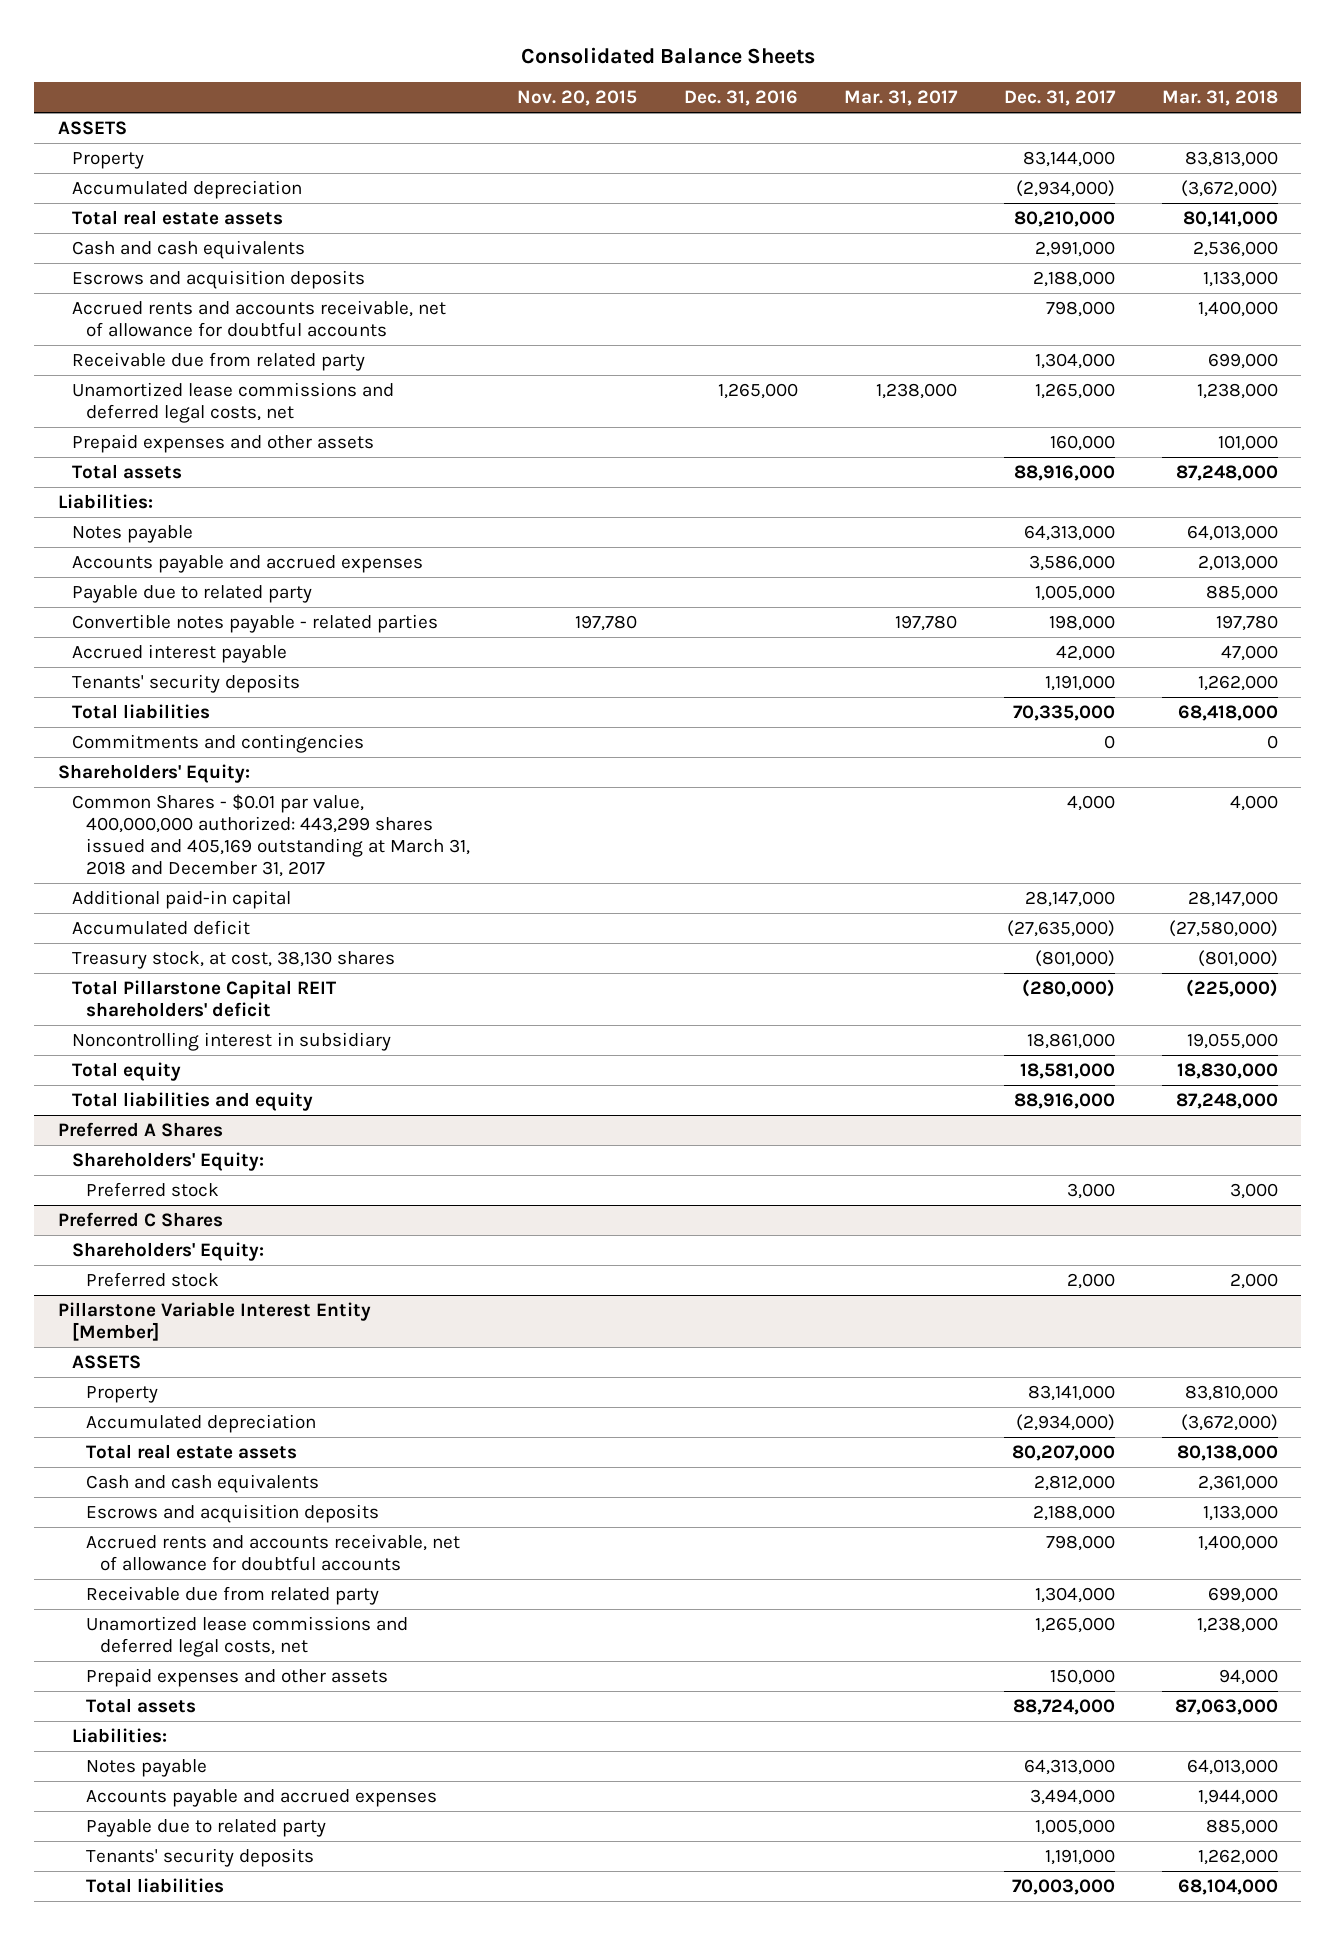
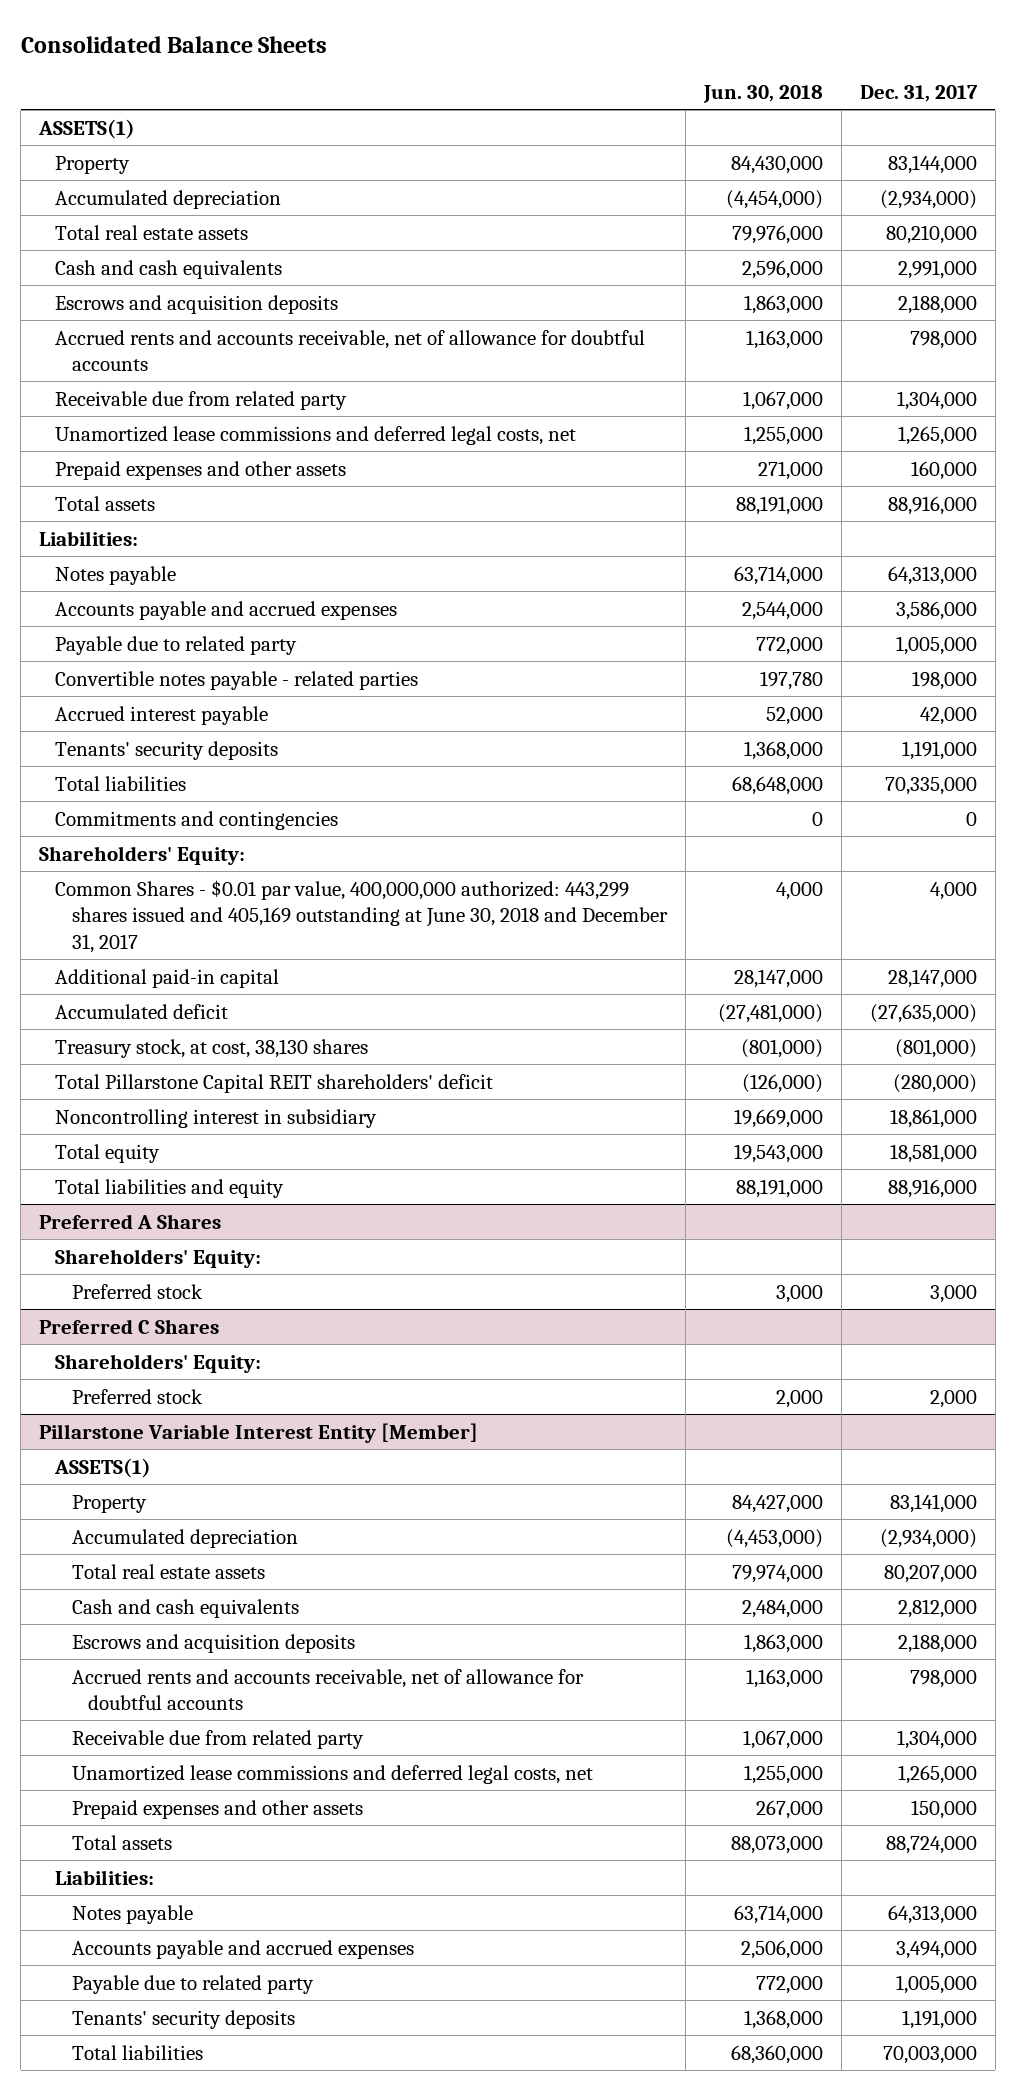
[516,89,637,106] Nov. 20, 2015 -> none
[683,89,798,106] Dec. 31, 2016 -> none
[844,89,959,106] Mar. 31, 2017 -> none
[1162,89,1279,106] Mar. 31, 2018 -> none
none -> [702,84,823,103] Jun. 30, 2018
[57,120,127,135] ASSETS -> [38,118,136,139] ASSETS(1)
[71,793,470,878] Common Shares - $0.01 par value, 400,000,000 authorized: 443,299 shares issued and 405,169 outstanding at March 31, 2018 and December 31, 2017 -> [55,879,668,953] Common Shares - $0.01 par value, 400,000,000 authorized: 443,299 shares issued and 405,169 outstanding at June 30, 2018 and December 31, 2017
[71,1354,141,1369] ASSETS -> [54,1457,152,1478] ASSETS(1)

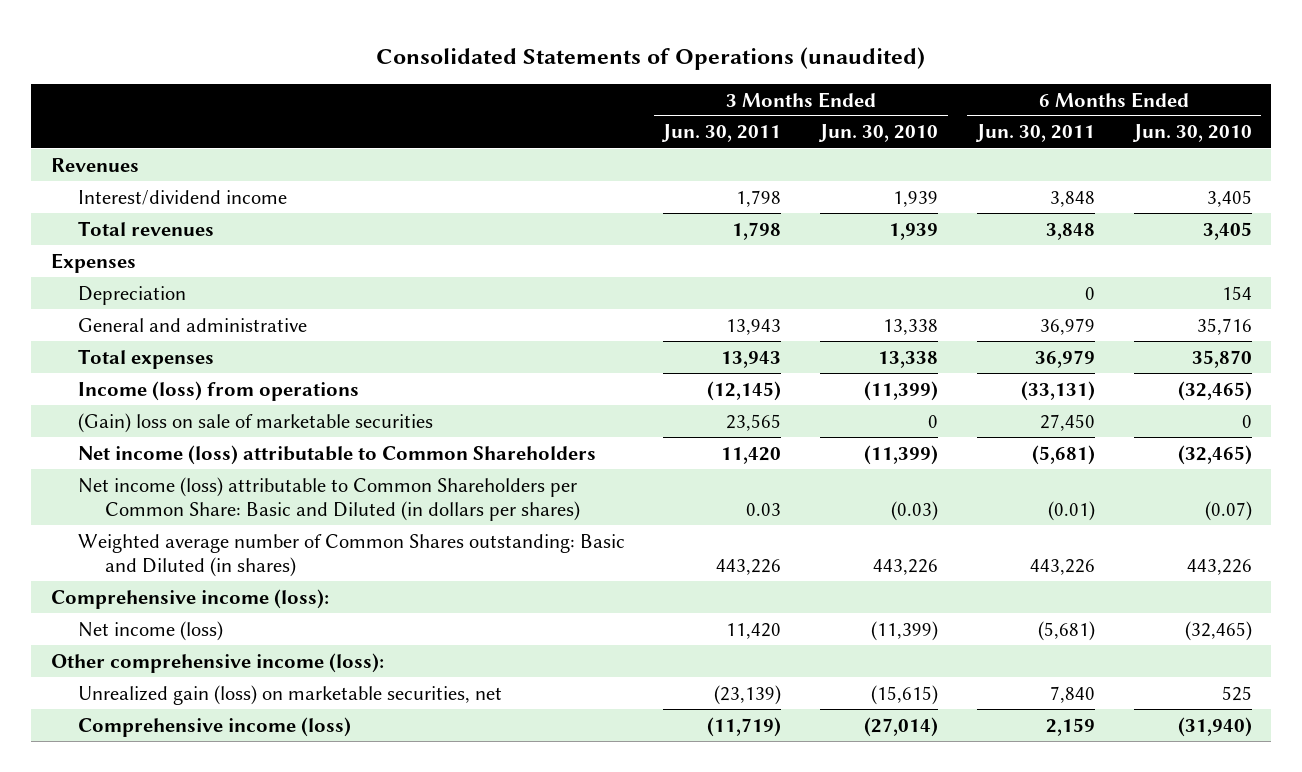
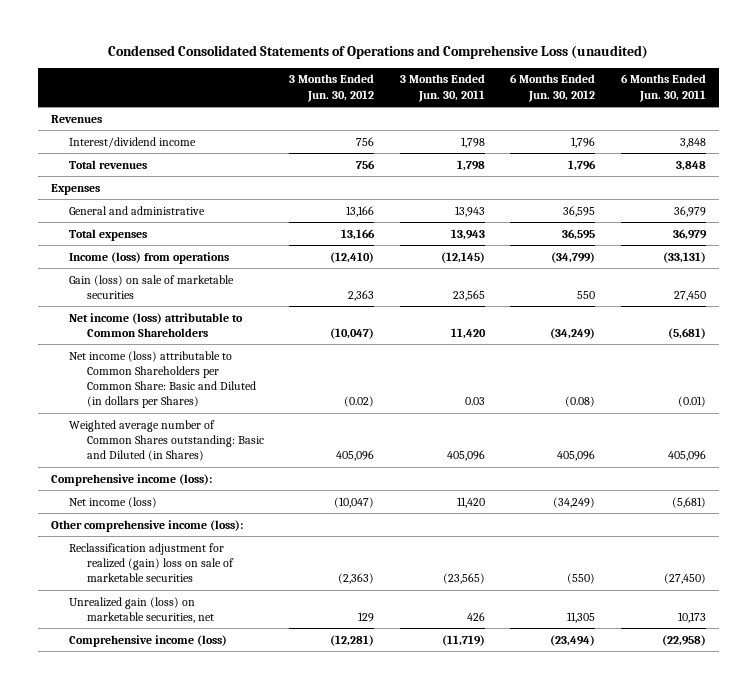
[376,46,926,70] Consolidated Statements of Operations (unaudited) -> [108,45,649,60] Condensed Consolidated Statements of Operations and Comprehensive Loss (unaudited)
[818,124,939,143] Jun. 30, 2010 -> none
[1131,124,1252,143] Jun. 30, 2010 -> none
none -> [289,74,375,102] 3 Months Ended Jun. 30, 2012
none -> [510,74,596,102] 6 Months Ended Jun. 30, 2012
[77,285,186,305] Depreciation -> none
[77,412,433,433] (Gain) loss on sale of marketable securities -> [68,274,234,299] Gain (loss) on sale of marketable securities
[77,476,580,521] Net income (loss) attributable to Common Shareholders per Common Share: Basic and Diluted (in dollars per shares) -> [68,350,256,409] Net income (loss) attributable to Common Shareholders per Common Share: Basic and Diluted (in dollars per Shares)
[77,533,625,577] Weighted average number of Common Shares outstanding: Basic and Diluted (in shares) -> [68,419,264,461] Weighted average number of Common Shares outstanding: Basic and Diluted (in Shares)
[716,558,782,575] 443,226 -> [446,449,485,461] 405,096
[1029,558,1095,575] 443,226 -> [667,449,706,461] 405,096
none -> [68,542,234,582] Reclassification adjustment for realized (gain) loss on sale of marketable securities
[714,684,782,705] (23,139) -> [466,611,485,621] 426
[1049,685,1095,703] 7,840 -> [677,611,706,623] 10,173
[1045,717,1095,736] 2,159 -> [661,634,706,646] (22,958)

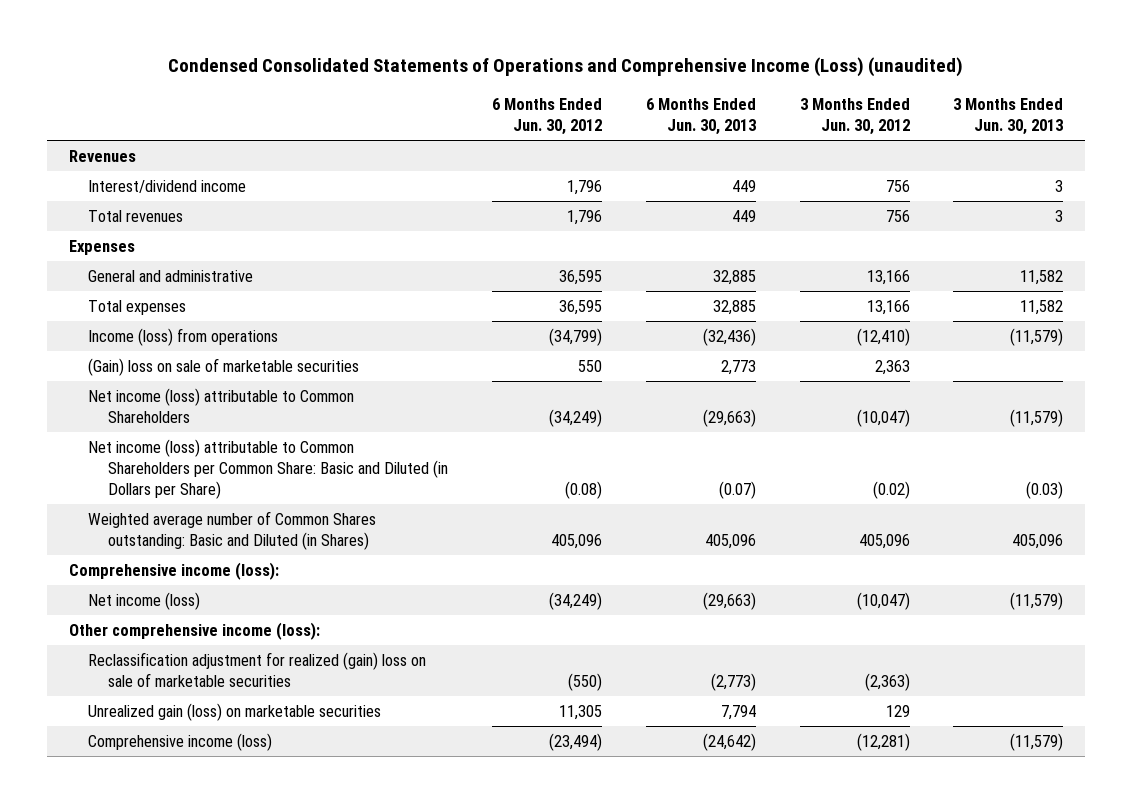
[108,45,649,60] Condensed Consolidated Statements of Operations and Comprehensive Loss (unaudited) -> [167,57,963,78] Condensed Consolidated Statements of Operations and Comprehensive Income (Loss) (unaudited)
[399,74,485,102] 3 Months Ended Jun. 30, 2011 -> none
[620,74,706,102] 6 Months Ended Jun. 30, 2011 -> none
none -> [645,97,756,135] 6 Months Ended Jun. 30, 2013
none -> [953,97,1064,135] 3 Months Ended Jun. 30, 2013
[68,274,234,299] Gain (loss) on sale of marketable securities -> [88,357,360,376] (Gain) loss on sale of marketable securities
[68,350,256,409] Net income (loss) attributable to Common Shareholders per Common Share: Basic and Diluted (in dollars per Shares) -> [88,438,449,500] Net income (loss) attributable to Common Shareholders per Common Share: Basic and Diluted (in Dollars per Share)
[68,596,214,623] Unrealized gain (loss) on marketable securities, net -> [88,702,382,721] Unrealized gain (loss) on marketable securities

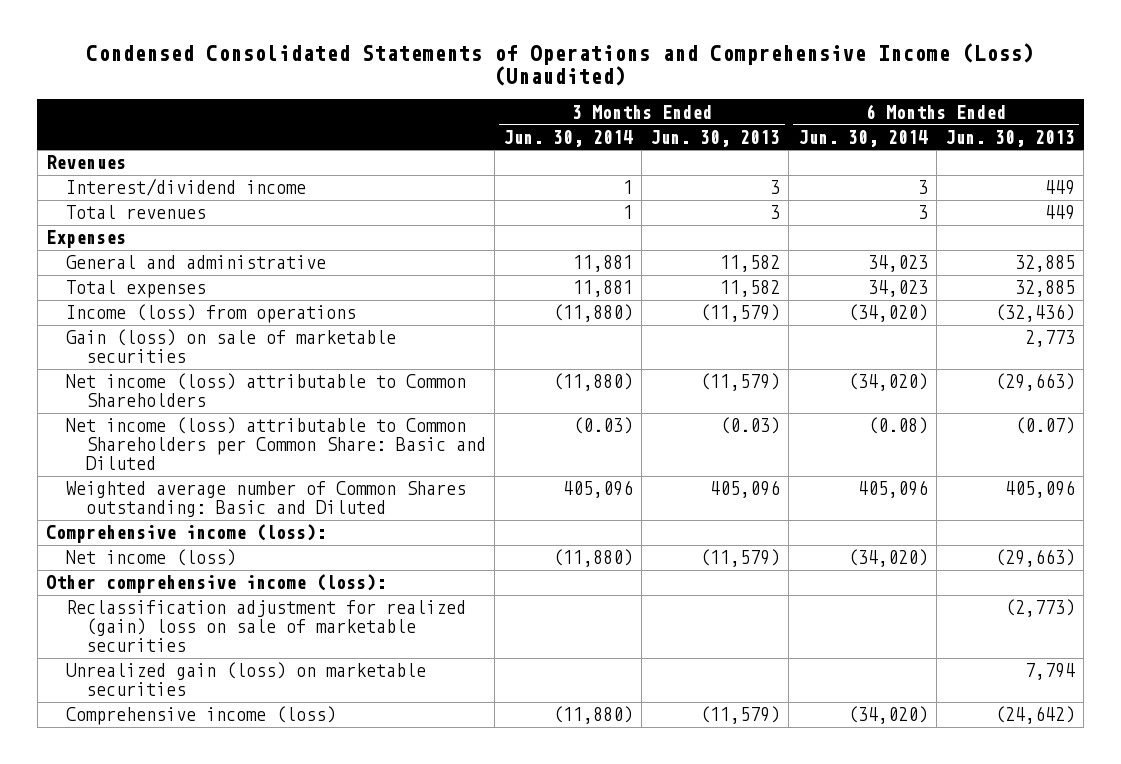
[167,57,963,78] Condensed Consolidated Statements of Operations and Comprehensive Income (Loss) (unaudited) -> [86,42,1035,87] Condensed Consolidated Statements of Operations and Comprehensive Income (Loss) (Unaudited)
[491,97,602,135] 6 Months Ended Jun. 30, 2012 -> none
[799,97,910,135] 3 Months Ended Jun. 30, 2012 -> none
none -> [502,129,633,147] Jun. 30, 2014
none -> [797,129,928,147] Jun. 30, 2014
[88,357,360,376] (Gain) loss on sale of marketable securities -> [65,329,396,364] Gain (loss) on sale of marketable securities
[88,438,449,500] Net income (loss) attributable to Common Shareholders per Common Share: Basic and Diluted (in Dollars per Share) -> [65,417,486,471] Net income (loss) attributable to Common Shareholders per Common Share: Basic and Diluted
[88,510,377,551] Weighted average number of Common Shares outstanding: Basic and Diluted (in Shares) -> [65,481,466,518] Weighted average number of Common Shares outstanding: Basic and Diluted

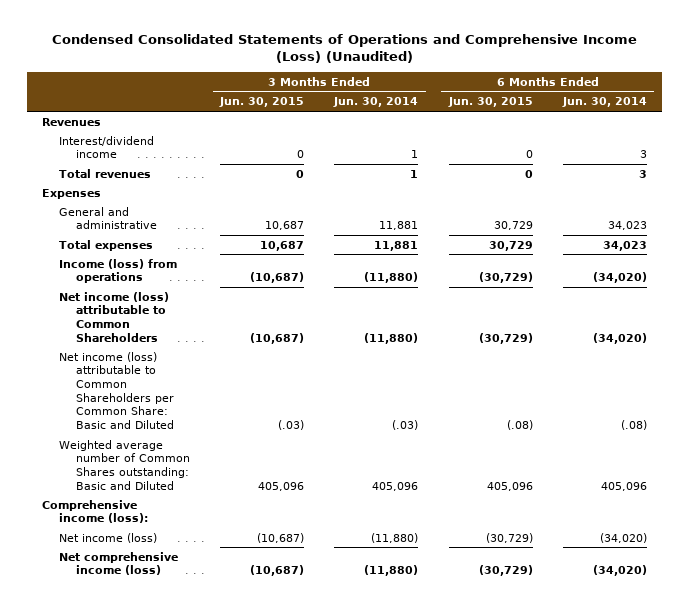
[650,129,781,147] Jun. 30, 2013 -> none
[944,129,1075,147] Jun. 30, 2013 -> none
none -> [219,97,305,108] Jun. 30, 2015
none -> [447,97,533,108] Jun. 30, 2015
[65,329,396,364] Gain (loss) on sale of marketable securities -> none
[572,417,633,435] (0.03) -> [392,419,419,430] (.03)
[867,417,928,435] (0.08) -> [620,419,647,430] (.08)
[45,574,386,594] Other comprehensive income (loss): -> none
[65,600,466,653] Reclassification adjustment for realized (gain) loss on sale of marketable securities -> none
[65,662,426,697] Unrealized gain (loss) on marketable securities -> none
[65,706,336,726] Comprehensive income (loss) -> [59,551,179,576] Net comprehensive income (loss)

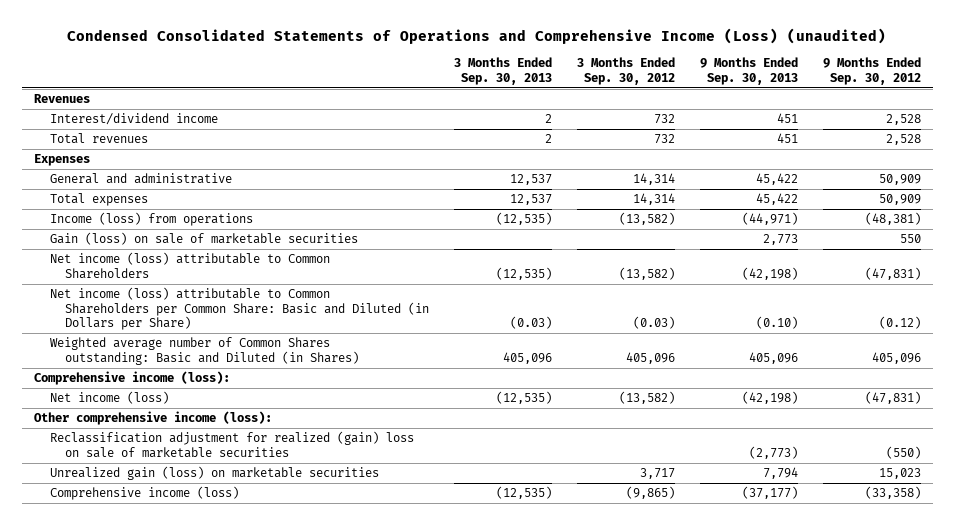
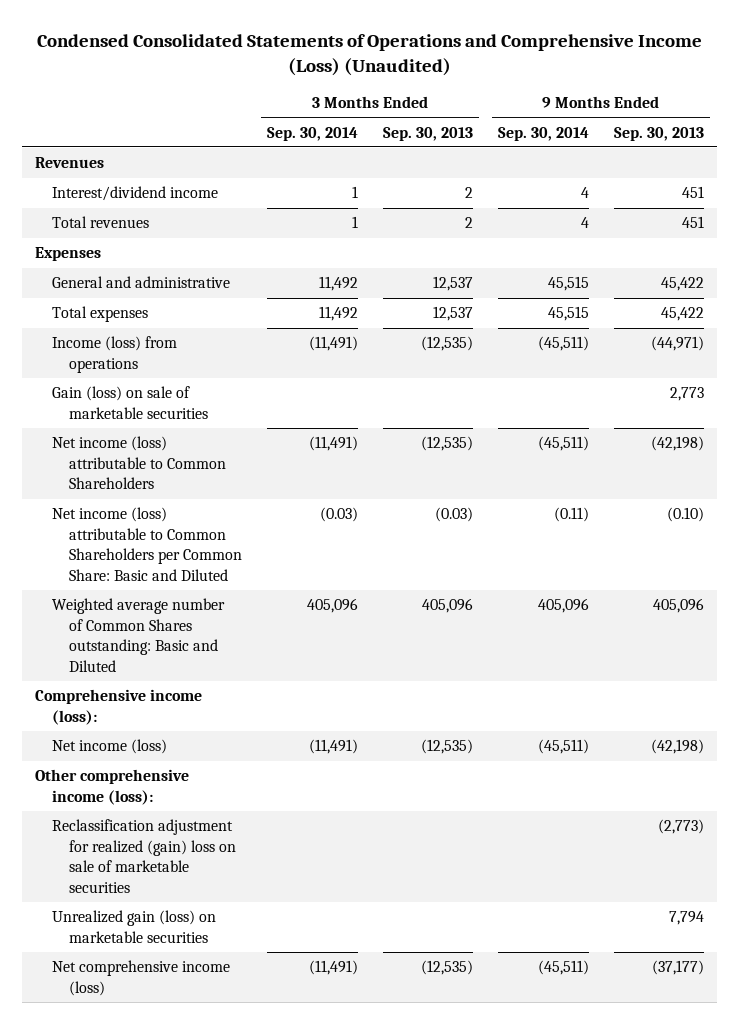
[67,27,887,44] Condensed Consolidated Statements of Operations and Comprehensive Income (Loss) (unaudited) -> [36,34,702,76] Condensed Consolidated Statements of Operations and Comprehensive Income (Loss) (Unaudited)
[576,57,675,85] 3 Months Ended Sep. 30, 2012 -> none
[822,57,921,85] 9 Months Ended Sep. 30, 2012 -> none
none -> [267,126,359,141] Sep. 30, 2014
none -> [498,126,590,141] Sep. 30, 2014
[49,287,429,331] Net income (loss) attributable to Common Shareholders per Common Share: Basic and Diluted (in Dollars per Share) -> [52,507,243,581] Net income (loss) attributable to Common Shareholders per Common Share: Basic and Diluted
[49,337,359,365] Weighted average number of Common Shares outstanding: Basic and Diluted (in Shares) -> [52,598,226,672] Weighted average number of Common Shares outstanding: Basic and Diluted
[49,486,239,501] Comprehensive income (loss) -> [52,960,231,996] Net comprehensive income (loss)

